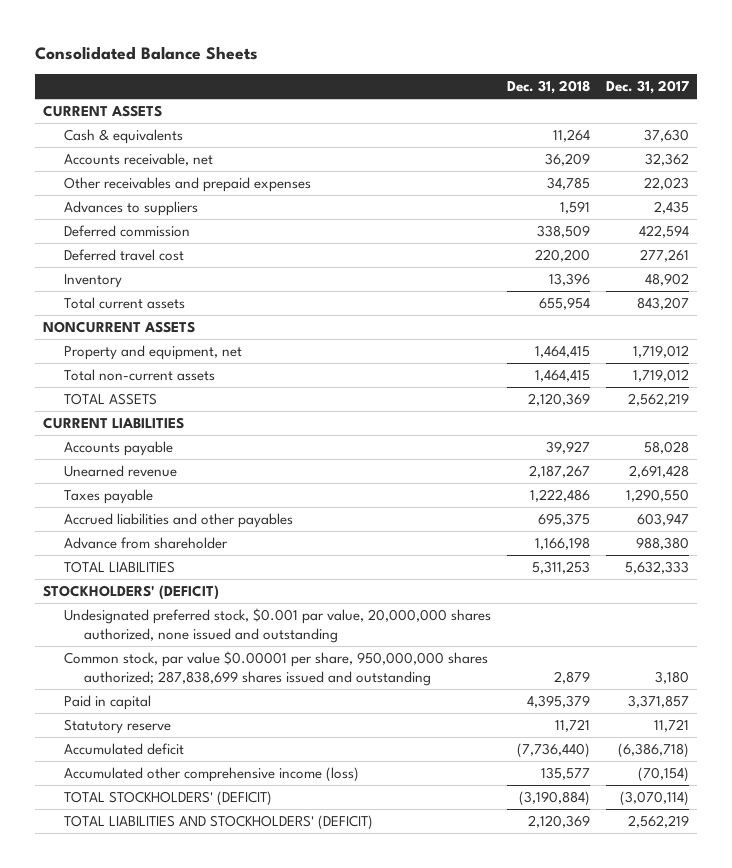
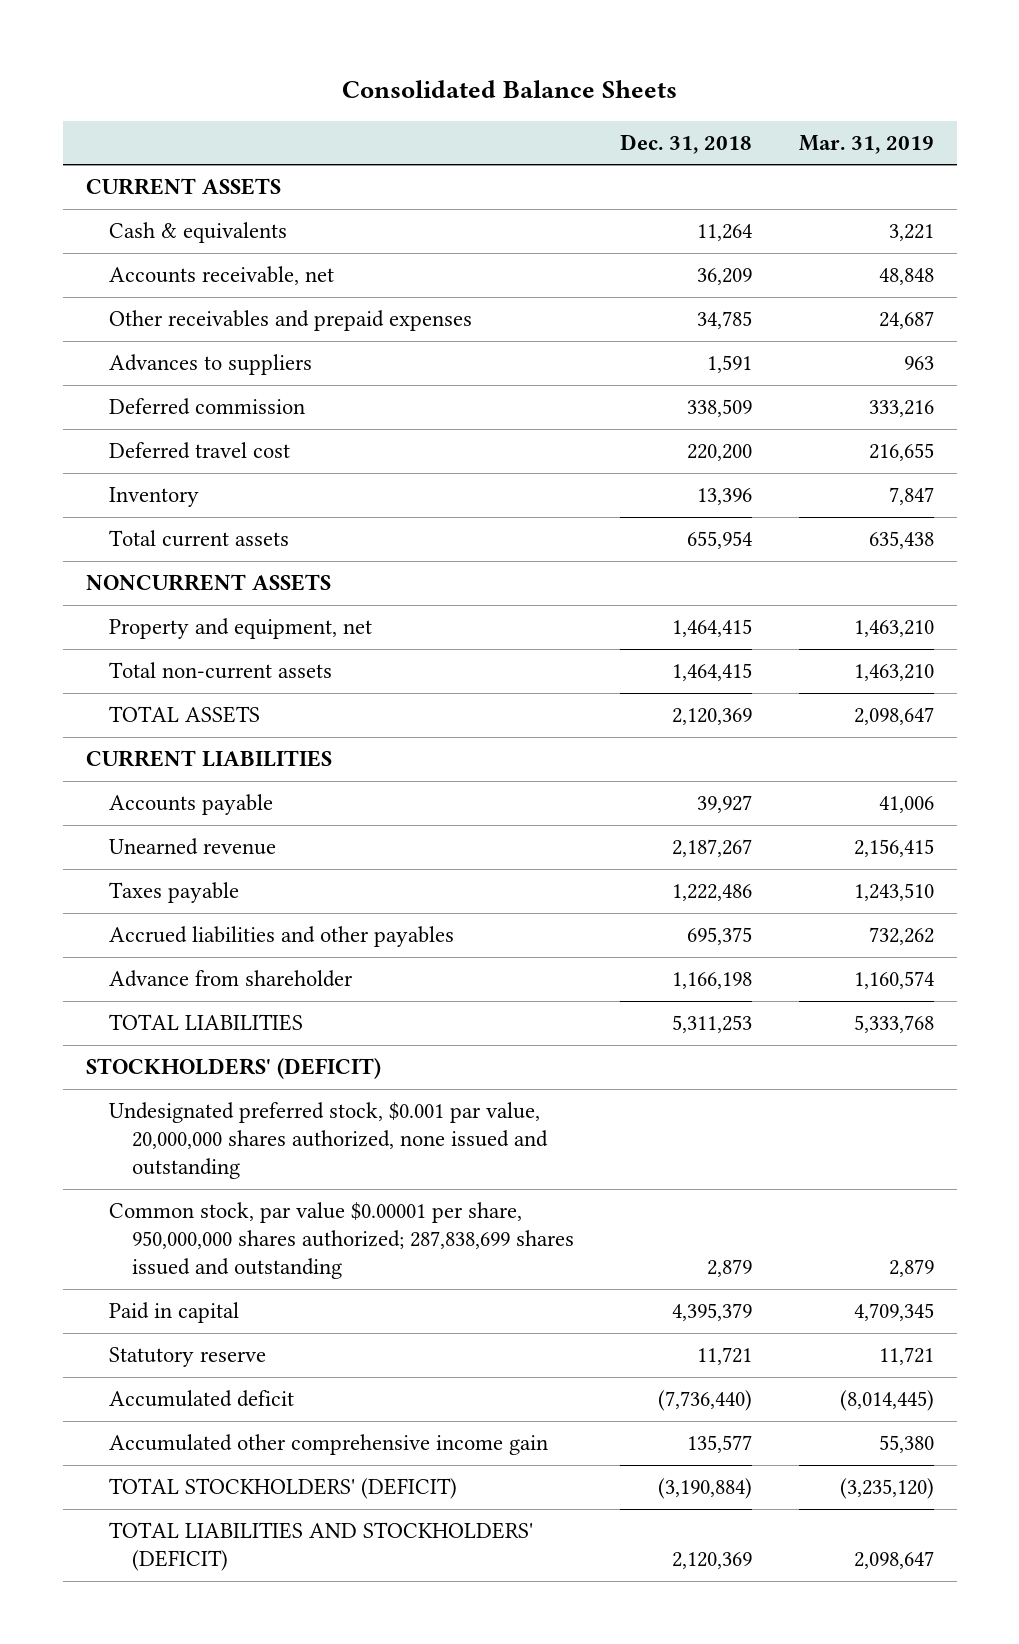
[605,79,689,94] Dec. 31, 2017 -> none
none -> [798,134,934,154] Mar. 31, 2019
[63,767,359,783] Accumulated other comprehensive income (loss) -> [108,1434,548,1456] Accumulated other comprehensive income gain

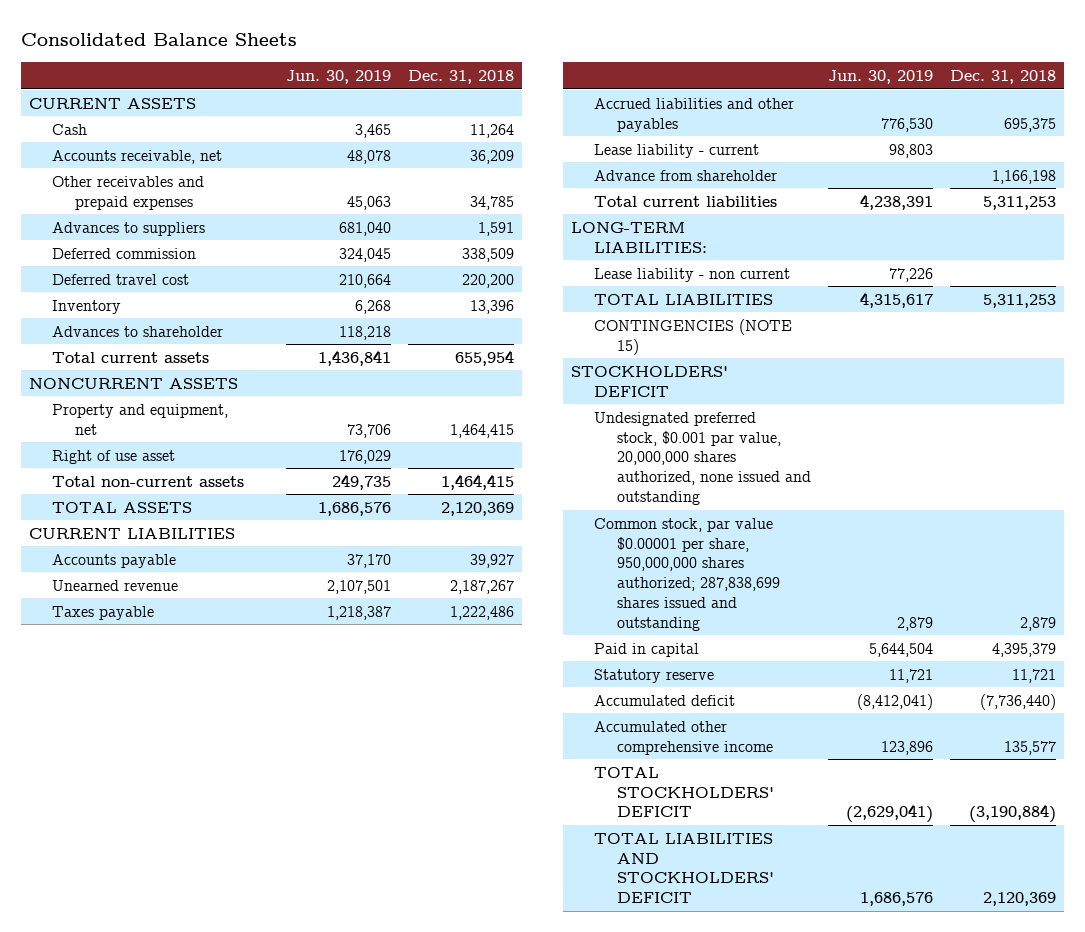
[798,134,934,154] Mar. 31, 2019 -> none
none -> [286,70,392,85] Jun. 30, 2019
[108,222,287,244] Cash & equivalents -> [52,123,88,135] Cash
none -> [52,325,224,337] Advances to shareholder
none -> [52,449,176,464] Right of use asset
none -> [594,143,760,158] Lease liability - current
none -> [594,195,778,207] Total current liabilities
none -> [571,221,708,253] LONG-TERM LIABILITIES:
none -> [594,267,791,282] Lease liability - non current
none -> [594,318,793,355] CONTINGENCIES (NOTE 15)
[85,1058,381,1080] STOCKHOLDERS' (DEFICIT) -> [571,365,729,397] STOCKHOLDERS' DEFICIT
[108,1434,548,1456] Accumulated other comprehensive income gain -> [594,720,774,755] Accumulated other comprehensive income
[108,1478,457,1500] TOTAL STOCKHOLDERS' (DEFICIT) -> [594,766,775,818] TOTAL STOCKHOLDERS' DEFICIT
[108,1522,533,1572] TOTAL LIABILITIES AND STOCKHOLDERS' (DEFICIT) -> [594,832,775,904] TOTAL LIABILITIES AND STOCKHOLDERS' DEFICIT

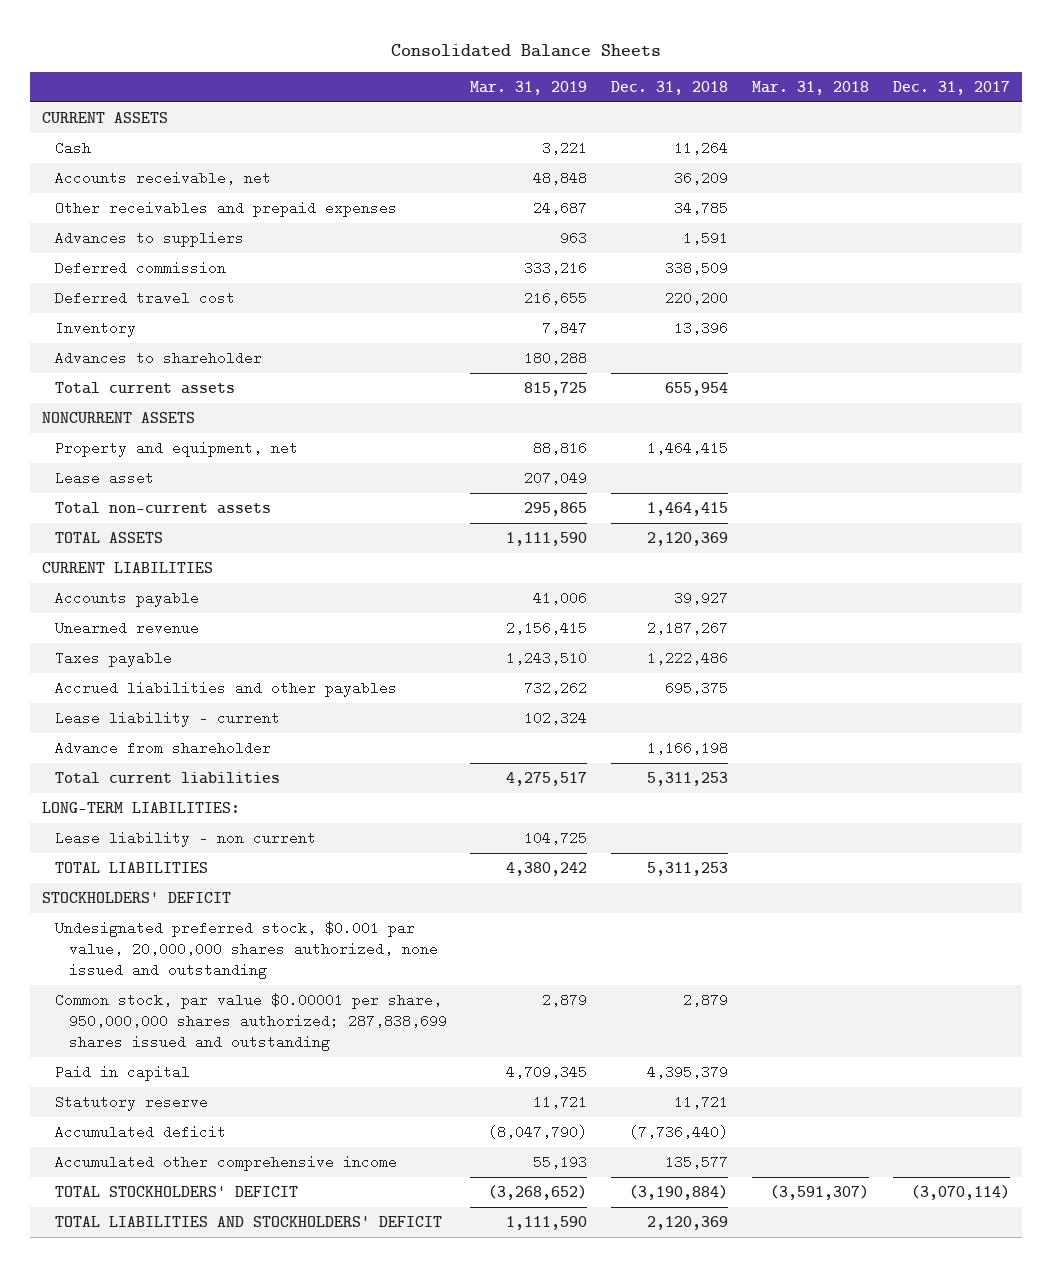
[286,70,392,85] Jun. 30, 2019 -> none
none -> [470,81,588,96] Mar. 31, 2019
none -> [752,81,870,96] Mar. 31, 2018
none -> [893,81,1011,96] Dec. 31, 2017
[52,449,176,464] Right of use asset -> [55,470,155,485] Lease asset
[594,318,793,355] CONTINGENCIES (NOTE 15) -> none

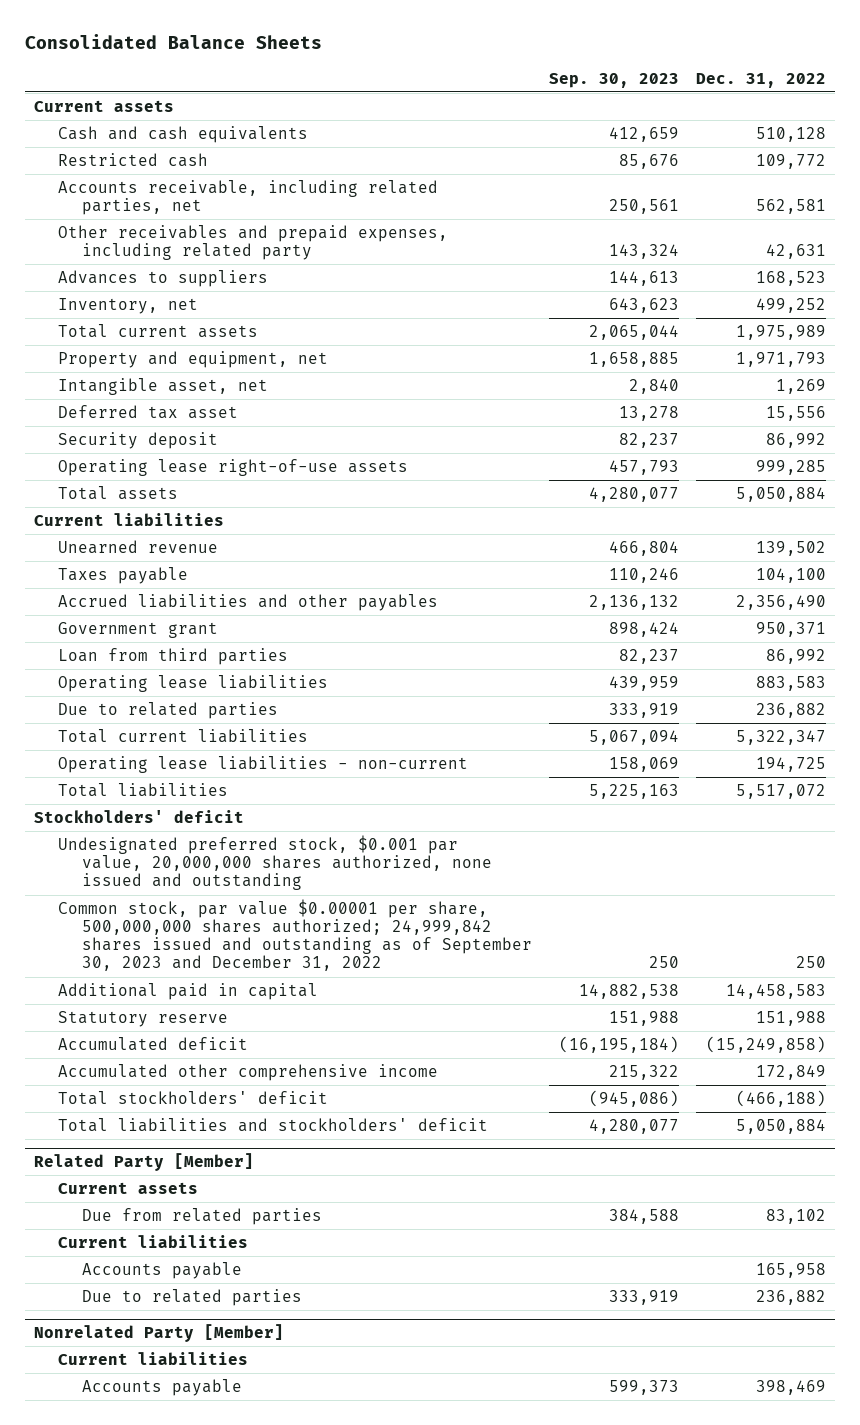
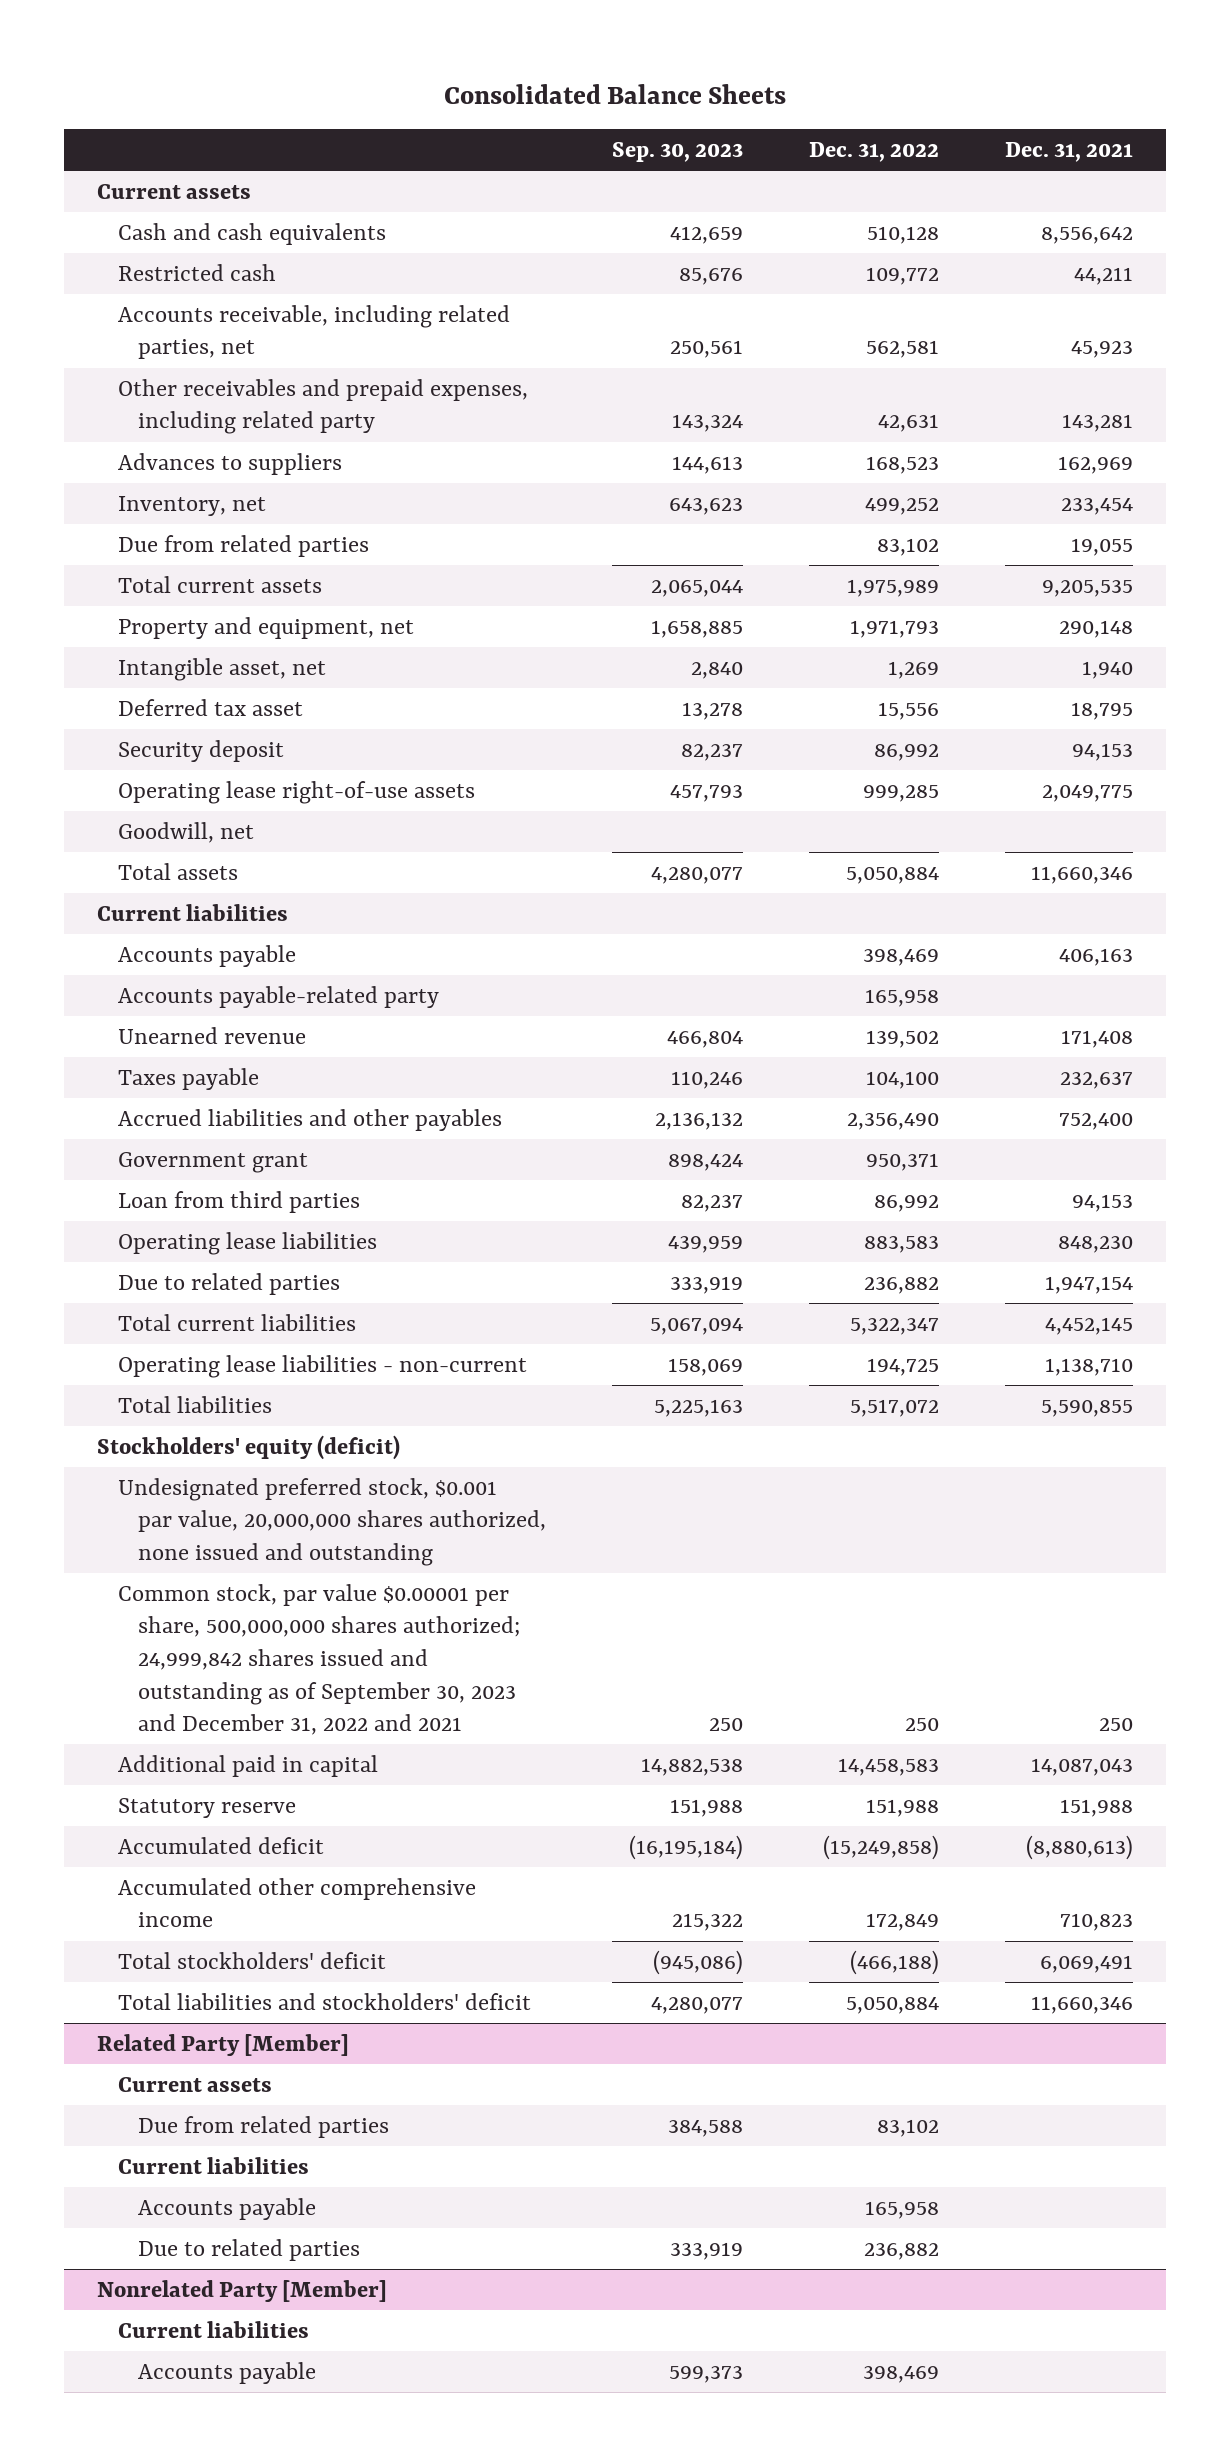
none -> [1005,142,1134,163] Dec. 31, 2021
none -> [117,534,369,557] Due from related parties
none -> [117,821,254,843] Goodwill, net
none -> [117,944,296,967] Accounts payable
none -> [117,985,439,1008] Accounts payable-related party
[33,810,244,824] Stockholders' deficit -> [96,1434,400,1460] Stockholders' equity (deficit)
[58,899,533,972] Common stock, par value $0.00001 per share, 500,000,000 shares authorized; 24,999,842 shares issued and outstanding as of September 30, 2023 and December 31, 2022 -> [117,1583,521,1736] Common stock, par value $0.00001 per share, 500,000,000 shares authorized; 24,999,842 shares issued and outstanding as of September 30, 2023 and December 31, 2022 and 2021

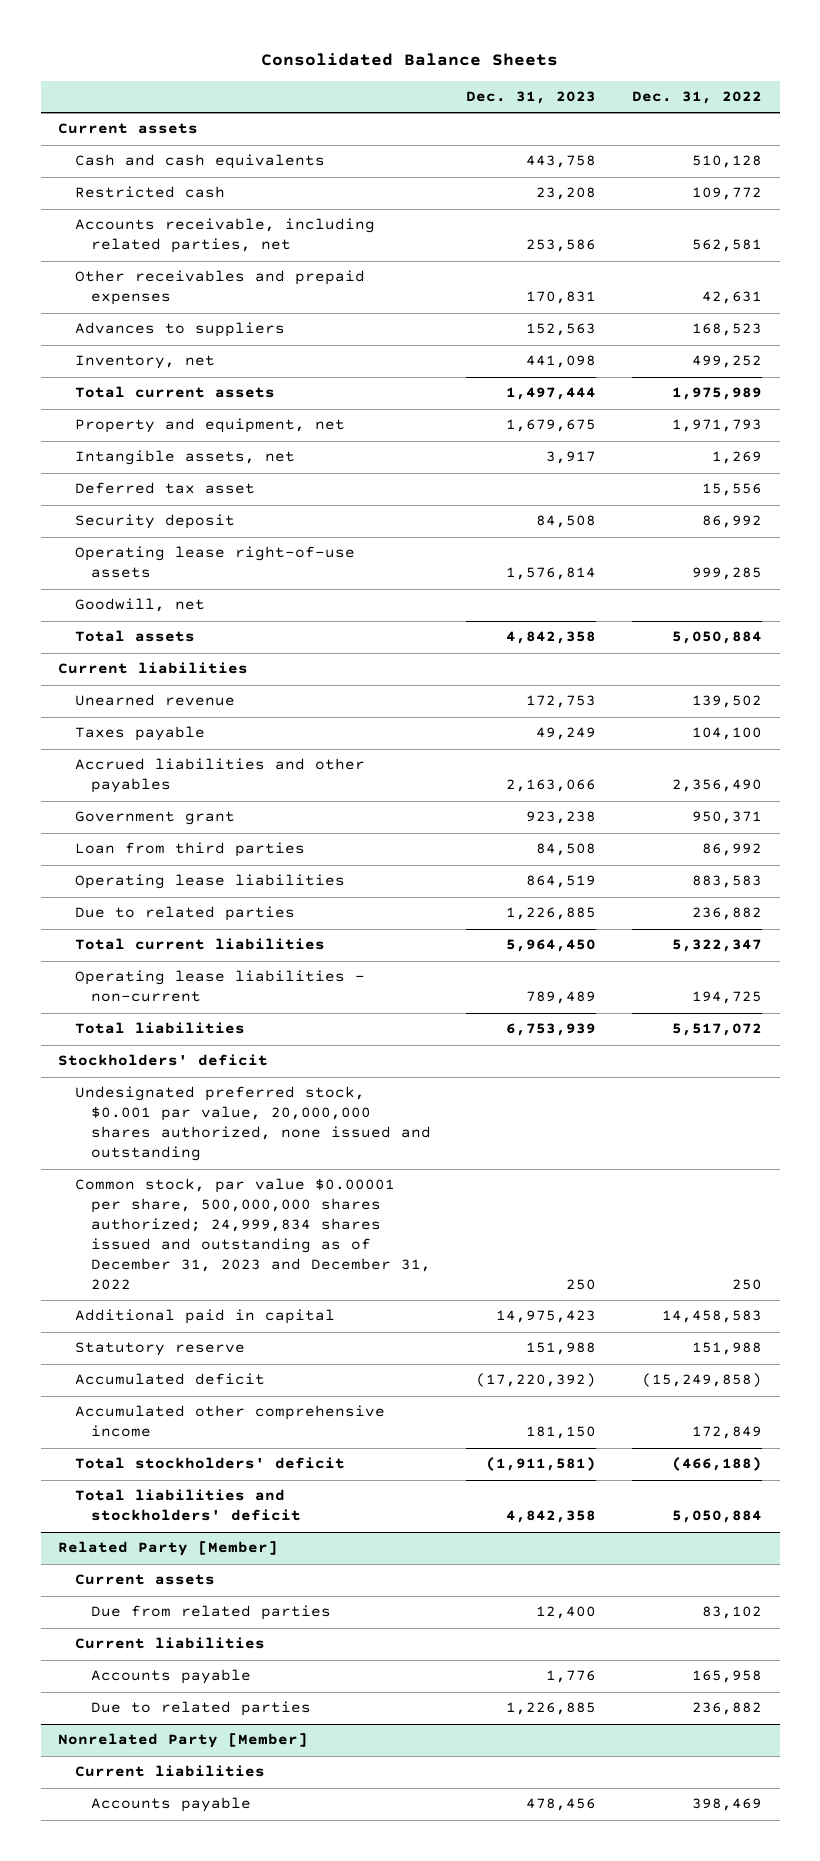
[612,142,744,163] Sep. 30, 2023 -> none
[1005,142,1134,163] Dec. 31, 2021 -> none
none -> [466,91,597,105] Dec. 31, 2023
[117,378,528,435] Other receivables and prepaid expenses, including related party -> [74,270,365,306] Other receivables and prepaid expenses
[117,534,369,557] Due from related parties -> none
[117,657,326,681] Intangible asset, net -> [74,450,295,466] Intangible assets, net
[117,944,296,967] Accounts payable -> none
[117,985,439,1008] Accounts payable-related party -> none
[96,1434,400,1460] Stockholders' equity (deficit) -> [58,1054,269,1067] Stockholders' deficit
[117,1583,521,1736] Common stock, par value $0.00001 per share, 500,000,000 shares authorized; 24,999,842 shares issued and outstanding as of September 30, 2023 and December 31, 2022 and 2021 -> [74,1178,431,1291] Common stock, par value $0.00001 per share, 500,000,000 shares authorized; 24,999,834 shares issued and outstanding as of December 31, 2023 and December 31, 2022

